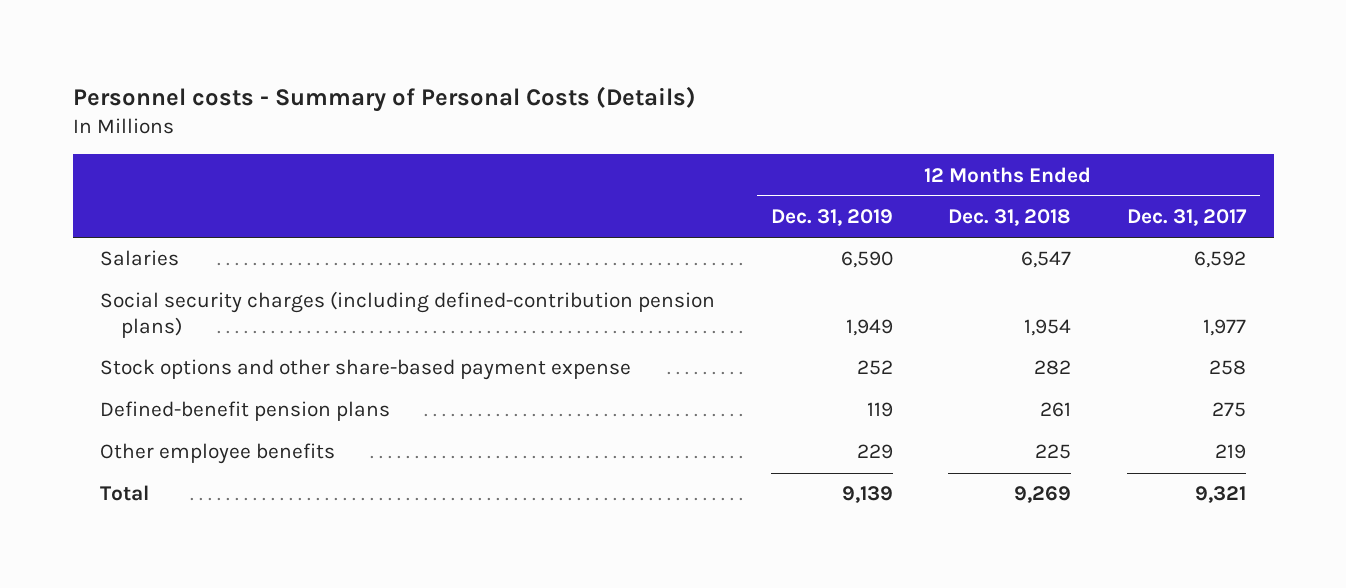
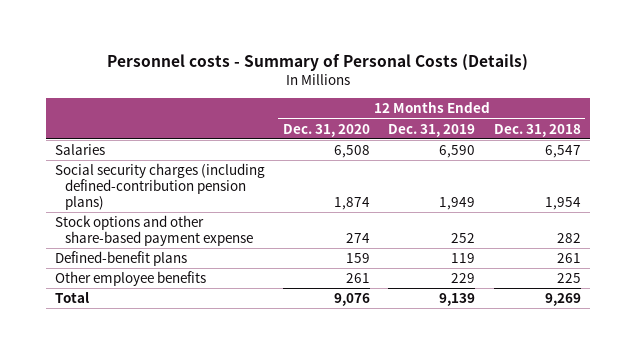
[1126,209,1247,227] Dec. 31, 2017 -> none
none -> [283,123,371,137] Dec. 31, 2020
[100,401,391,422] Defined-benefit pension plans -> [54,251,187,267] Defined-benefit plans

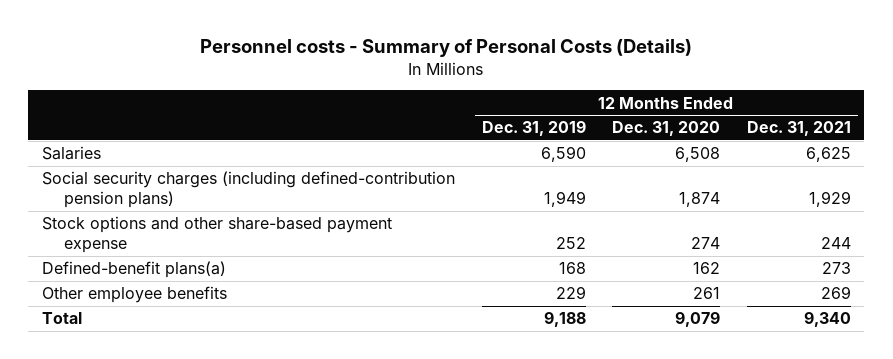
[493,123,581,137] Dec. 31, 2018 -> none
none -> [746,121,851,137] Dec. 31, 2021
[54,251,187,267] Defined-benefit plans -> [41,261,226,279] Defined-benefit plans(a)
[346,253,371,264] 159 -> [693,262,721,275] 162
[451,253,476,264] 119 -> [558,262,586,275] 168
[334,293,371,307] 9,076 -> [675,311,721,328] 9,079
[439,293,476,307] 9,139 -> [543,311,586,328] 9,188

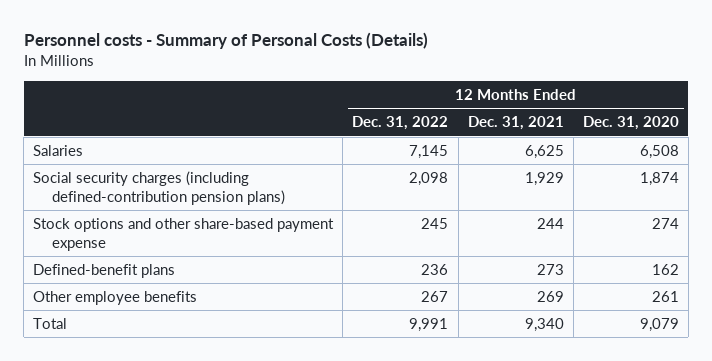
[481,120,586,137] Dec. 31, 2019 -> none
none -> [352,116,449,131] Dec. 31, 2022
[41,261,226,279] Defined-benefit plans(a) -> [33,263,176,278] Defined-benefit plans

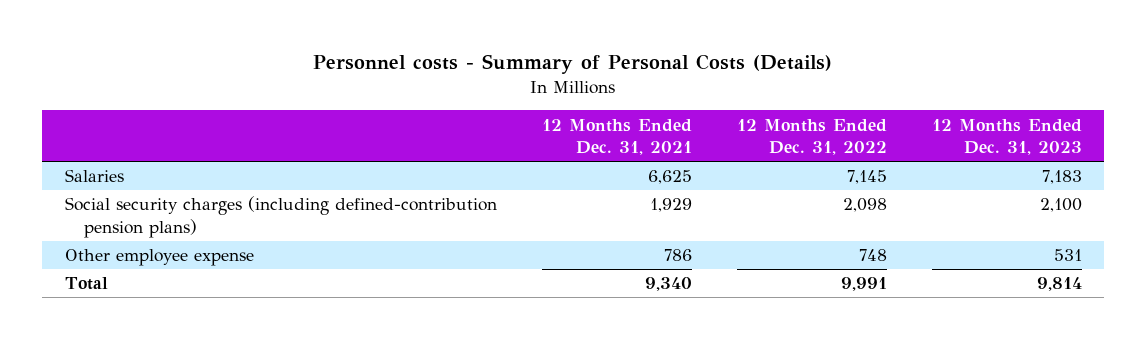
[582,116,679,131] Dec. 31, 2020 -> none
none -> [931,118,1082,156] 12 Months Ended Dec. 31, 2023
[33,217,335,251] Stock options and other share-based payment expense -> none
[33,263,176,278] Defined-benefit plans -> none
[33,290,198,305] Other employee benefits -> [64,249,254,267] Other employee expense
[421,290,449,302] 267 -> [858,249,887,262] 748
[536,290,564,302] 269 -> [663,249,692,262] 786

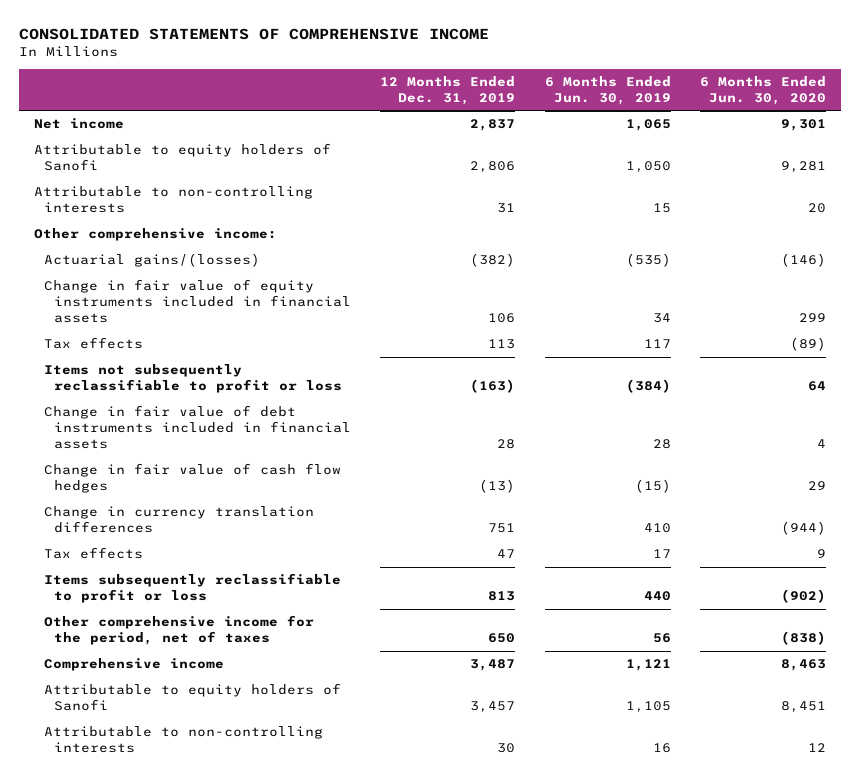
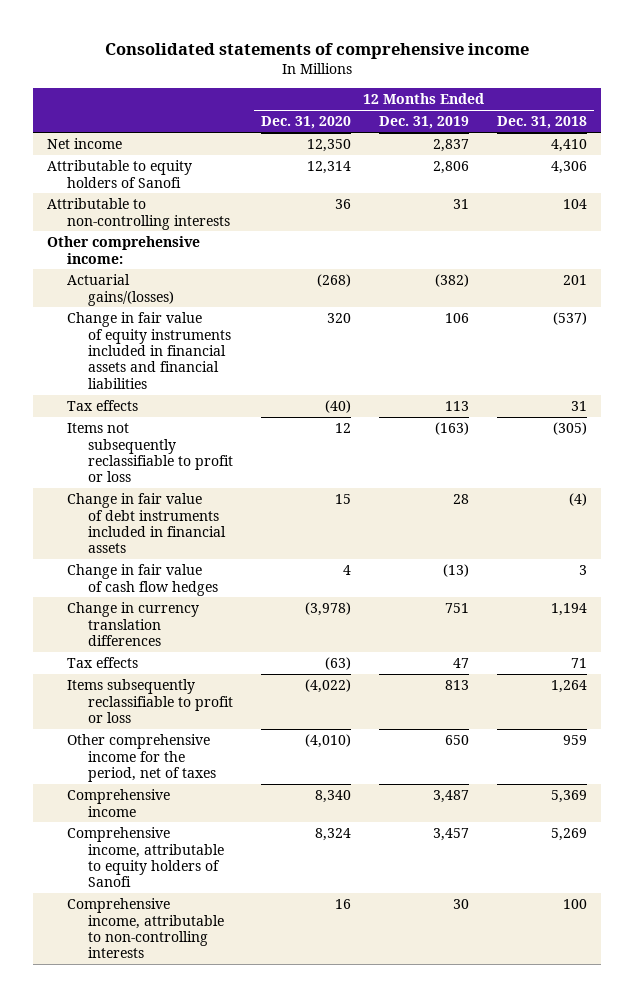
[19,28,490,41] CONSOLIDATED STATEMENTS OF COMPREHENSIVE INCOME -> [104,42,529,59] Consolidated statements of comprehensive income
[544,76,671,105] 6 Months Ended Jun. 30, 2019 -> none
[700,76,827,105] 6 Months Ended Jun. 30, 2020 -> none
none -> [260,116,351,130] Dec. 31, 2020
none -> [496,116,587,130] Dec. 31, 2018
[43,279,351,324] Change in fair value of equity instruments included in financial assets -> [67,312,231,389] Change in fair value of equity instruments included in financial assets and financial liabilities
[43,683,341,712] Attributable to equity holders of Sanofi -> [67,827,224,888] Comprehensive income, attributable to equity holders of Sanofi
[43,726,323,754] Attributable to non-controlling interests -> [67,898,224,959] Comprehensive income, attributable to non-controlling interests

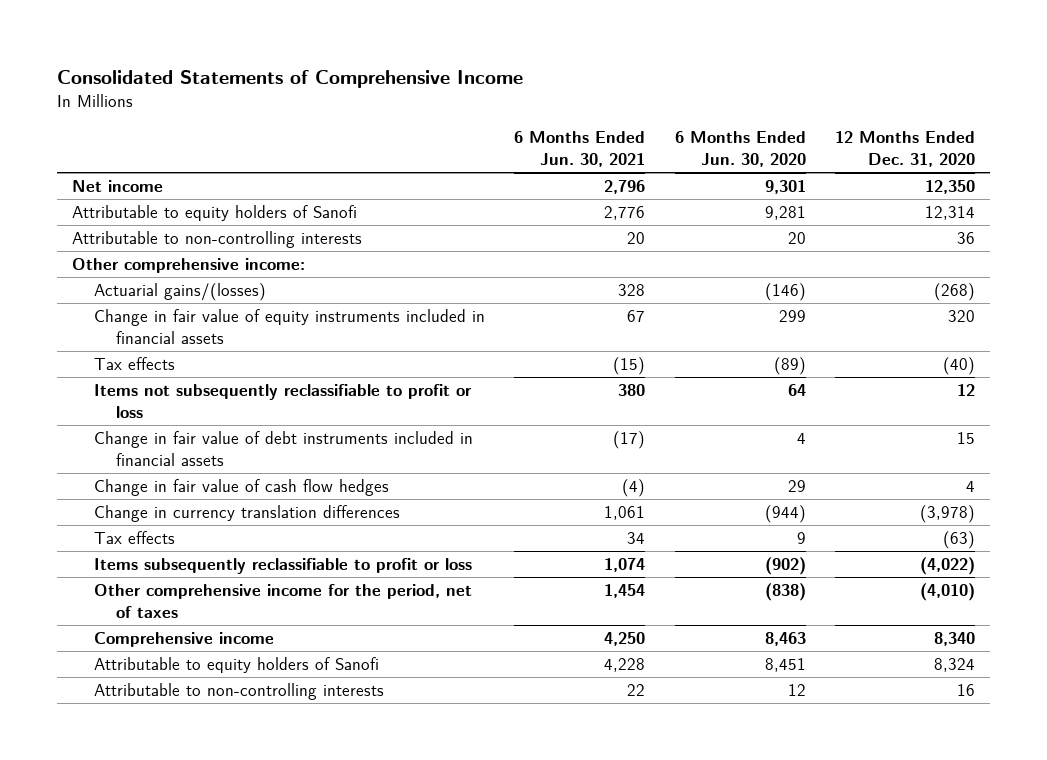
[104,42,529,59] Consolidated statements of comprehensive income -> [57,69,524,88] Consolidated Statements of Comprehensive Income
[378,116,469,130] Dec. 31, 2019 -> none
[496,116,587,130] Dec. 31, 2018 -> none
none -> [514,131,646,168] 6 Months Ended Jun. 30, 2021
none -> [674,131,806,168] 6 Months Ended Jun. 30, 2020
[67,312,231,389] Change in fair value of equity instruments included in financial assets and financial liabilities -> [93,309,485,344] Change in fair value of equity instruments included in financial assets
[67,827,224,888] Comprehensive income, attributable to equity holders of Sanofi -> [93,657,379,674] Attributable to equity holders of Sanofi
[67,898,224,959] Comprehensive income, attributable to non-controlling interests -> [93,683,384,701] Attributable to non-controlling interests

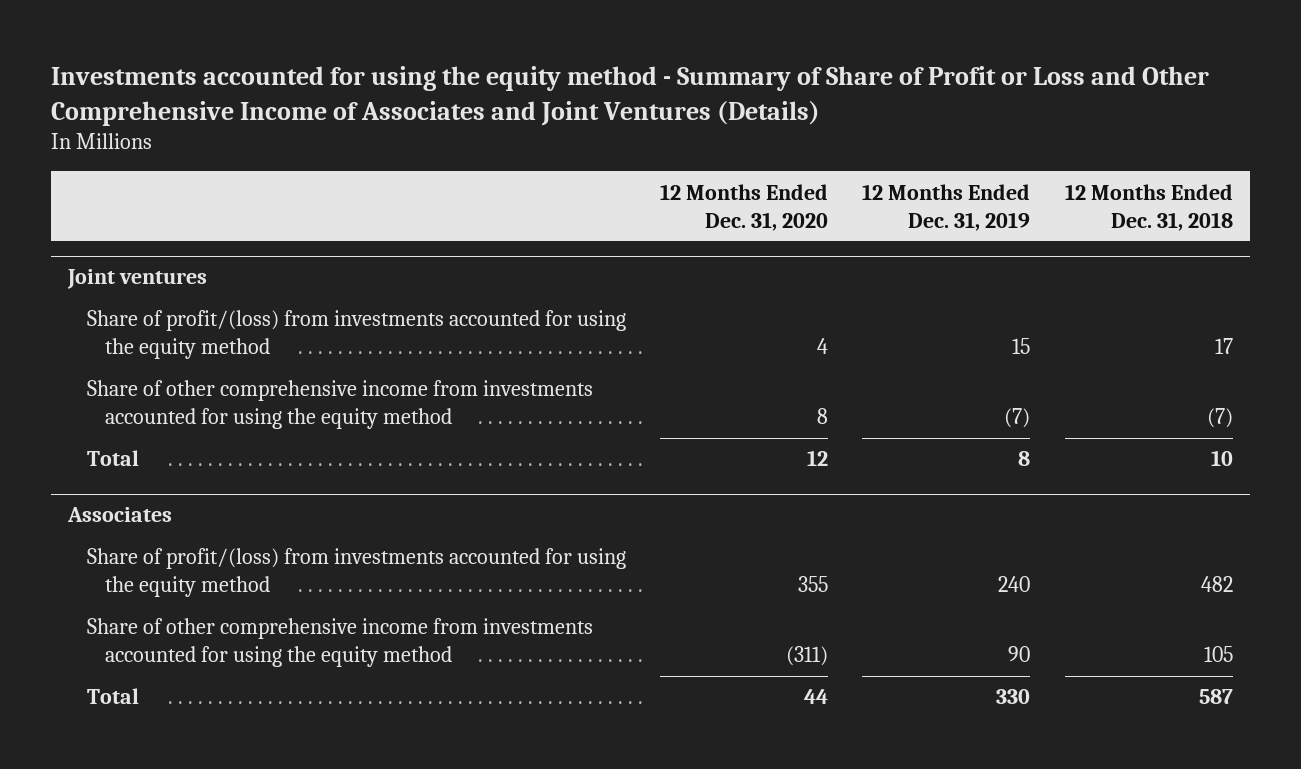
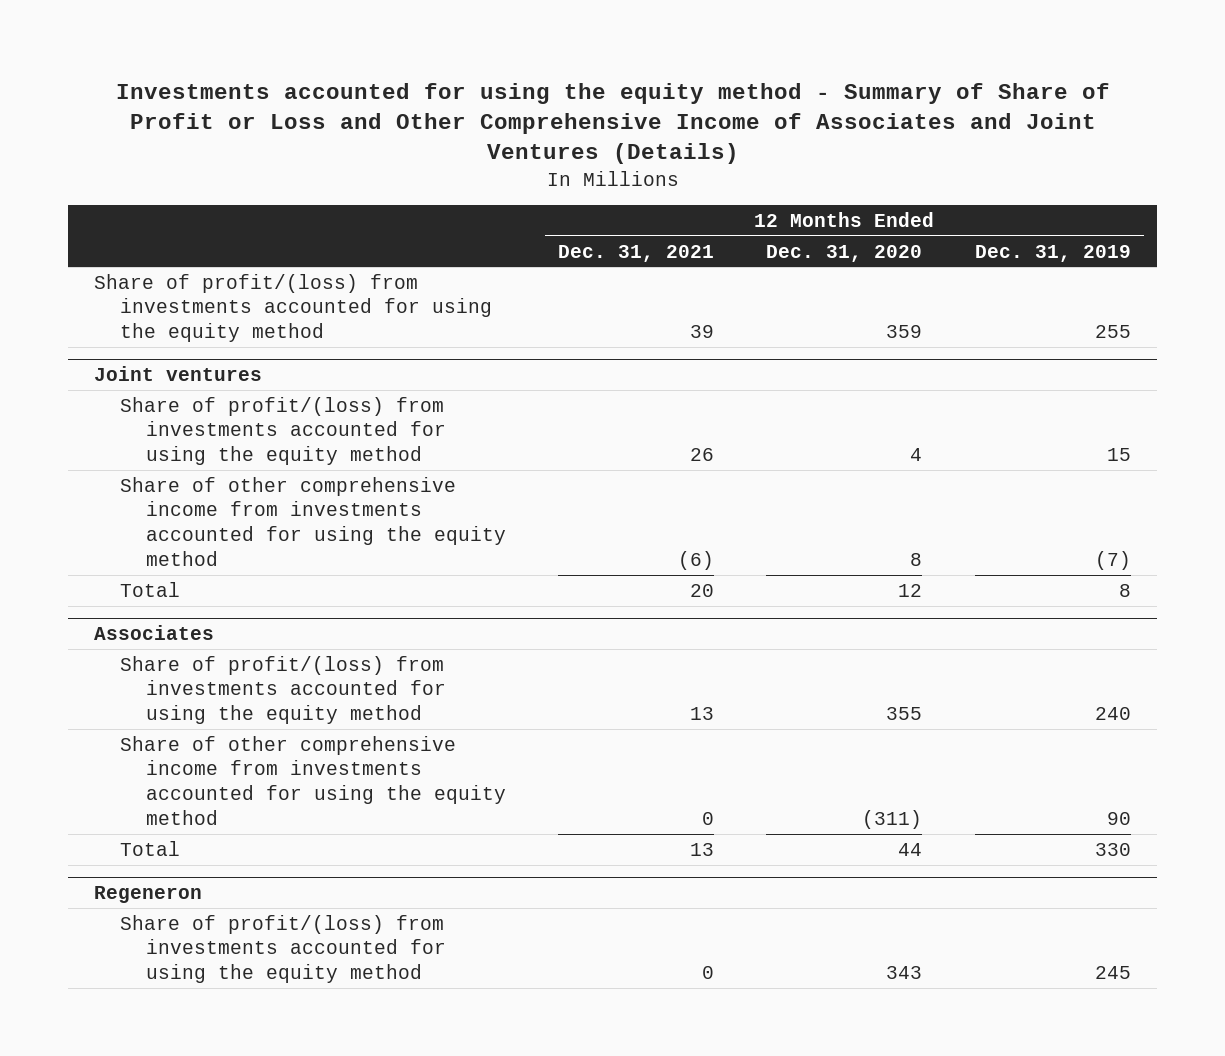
[1064,183,1233,231] 12 Months Ended Dec. 31, 2018 -> none
none -> [558,244,715,262] Dec. 31, 2021
none -> [94,273,493,343] Share of profit/(loss) from investments accounted for using the equity method
none -> [94,886,203,904] Regeneron
none -> [120,914,447,984] Share of profit/(loss) from investments accounted for using the equity method

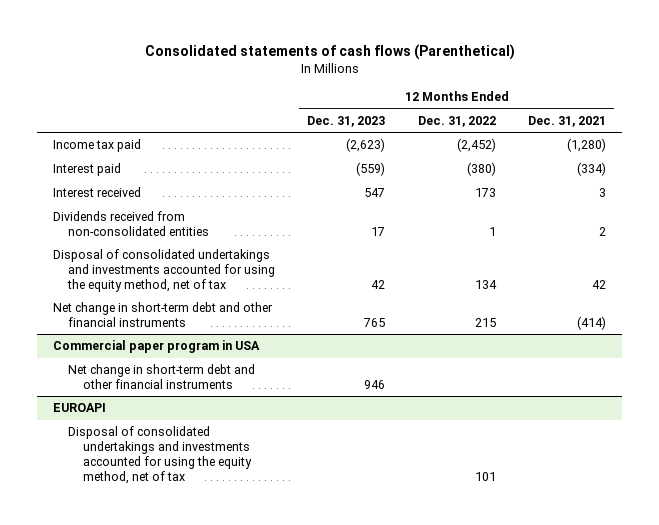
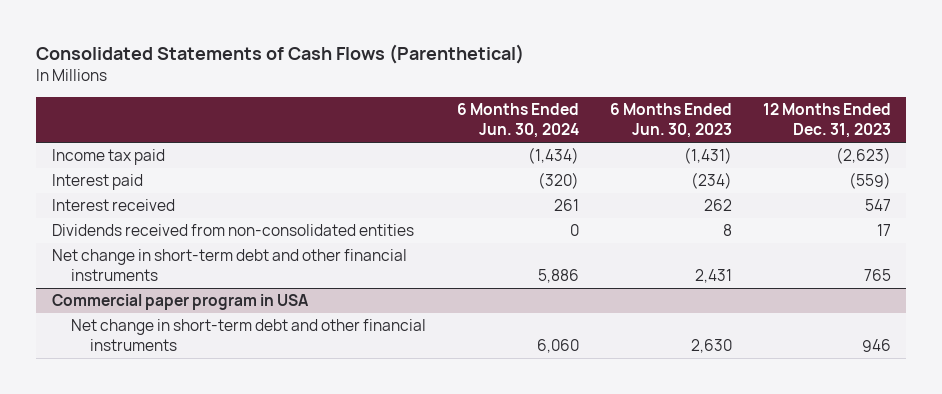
[144,44,515,61] Consolidated statements of cash flows (Parenthetical) -> [36,44,525,65] Consolidated Statements of Cash Flows (Parenthetical)
[417,115,496,127] Dec. 31, 2022 -> none
[528,115,607,127] Dec. 31, 2021 -> none
none -> [456,103,579,139] 6 Months Ended Jun. 30, 2024
none -> [609,103,732,139] 6 Months Ended Jun. 30, 2023
[53,249,275,292] Disposal of consolidated undertakings and investments accounted for using the equity method, net of tax -> none
[53,403,107,413] EUROAPI -> none
[67,426,252,484] Disposal of consolidated undertakings and investments accounted for using the equity method, net of tax -> none

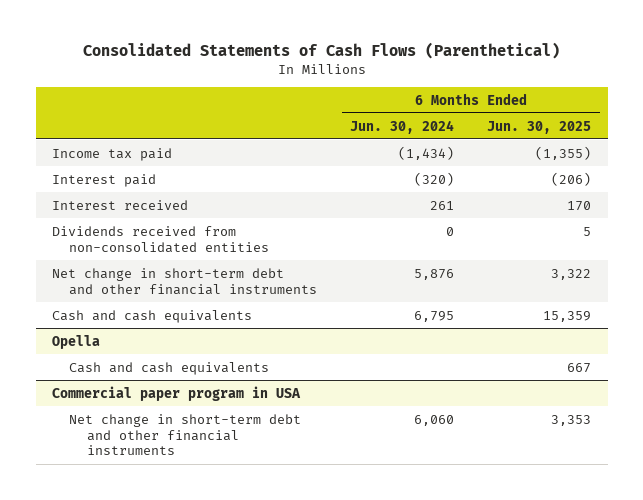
[609,103,732,139] 6 Months Ended Jun. 30, 2023 -> none
[762,103,891,139] 12 Months Ended Dec. 31, 2023 -> none
none -> [487,120,592,134] Jun. 30, 2025
[537,269,579,284] 5,886 -> [414,268,455,280] 5,876
none -> [52,309,253,323] Cash and cash equivalents
none -> [52,334,101,349] Opella
none -> [69,361,270,375] Cash and cash equivalents

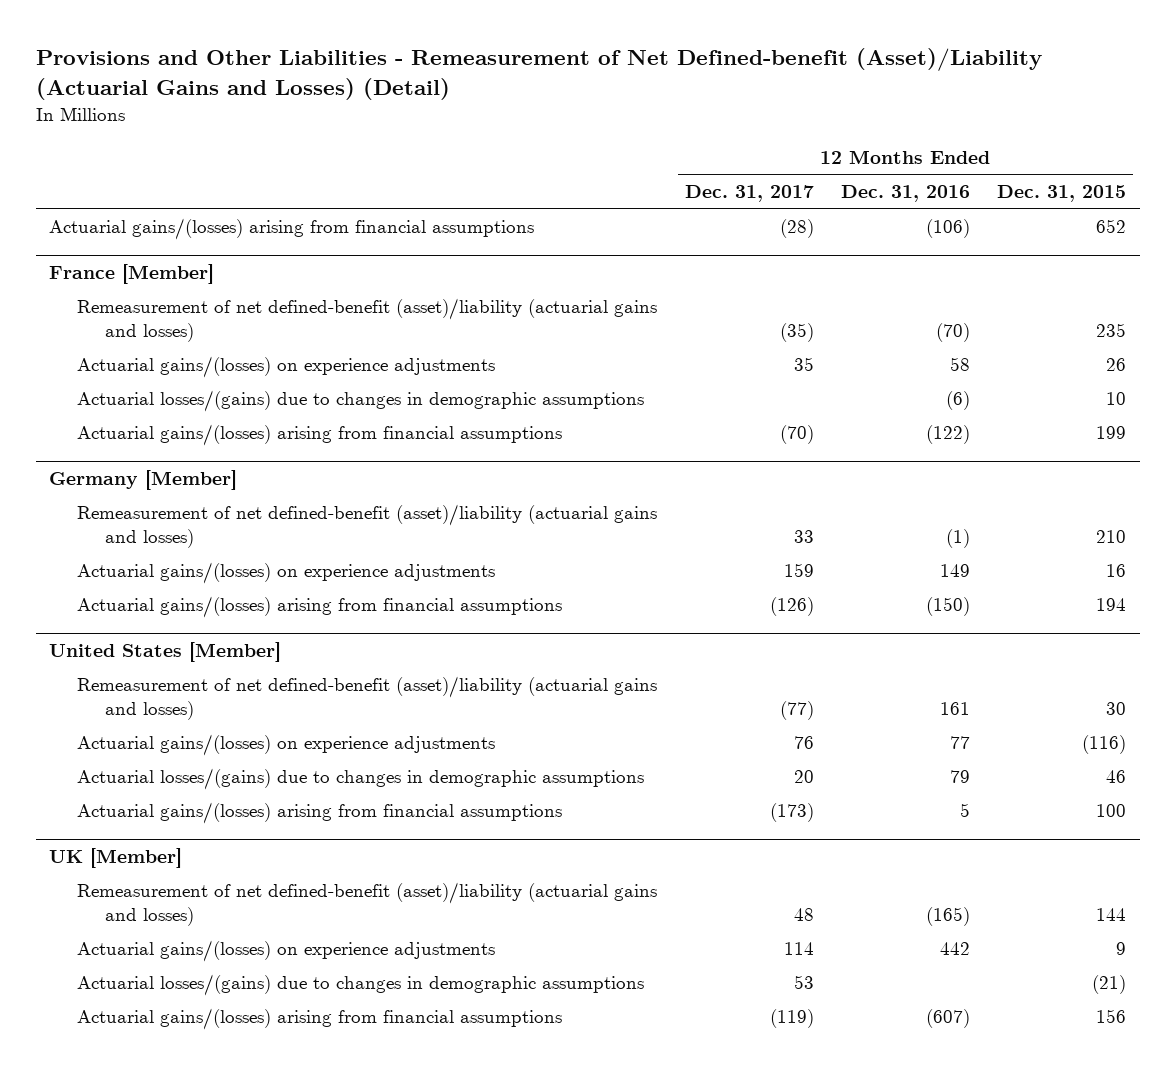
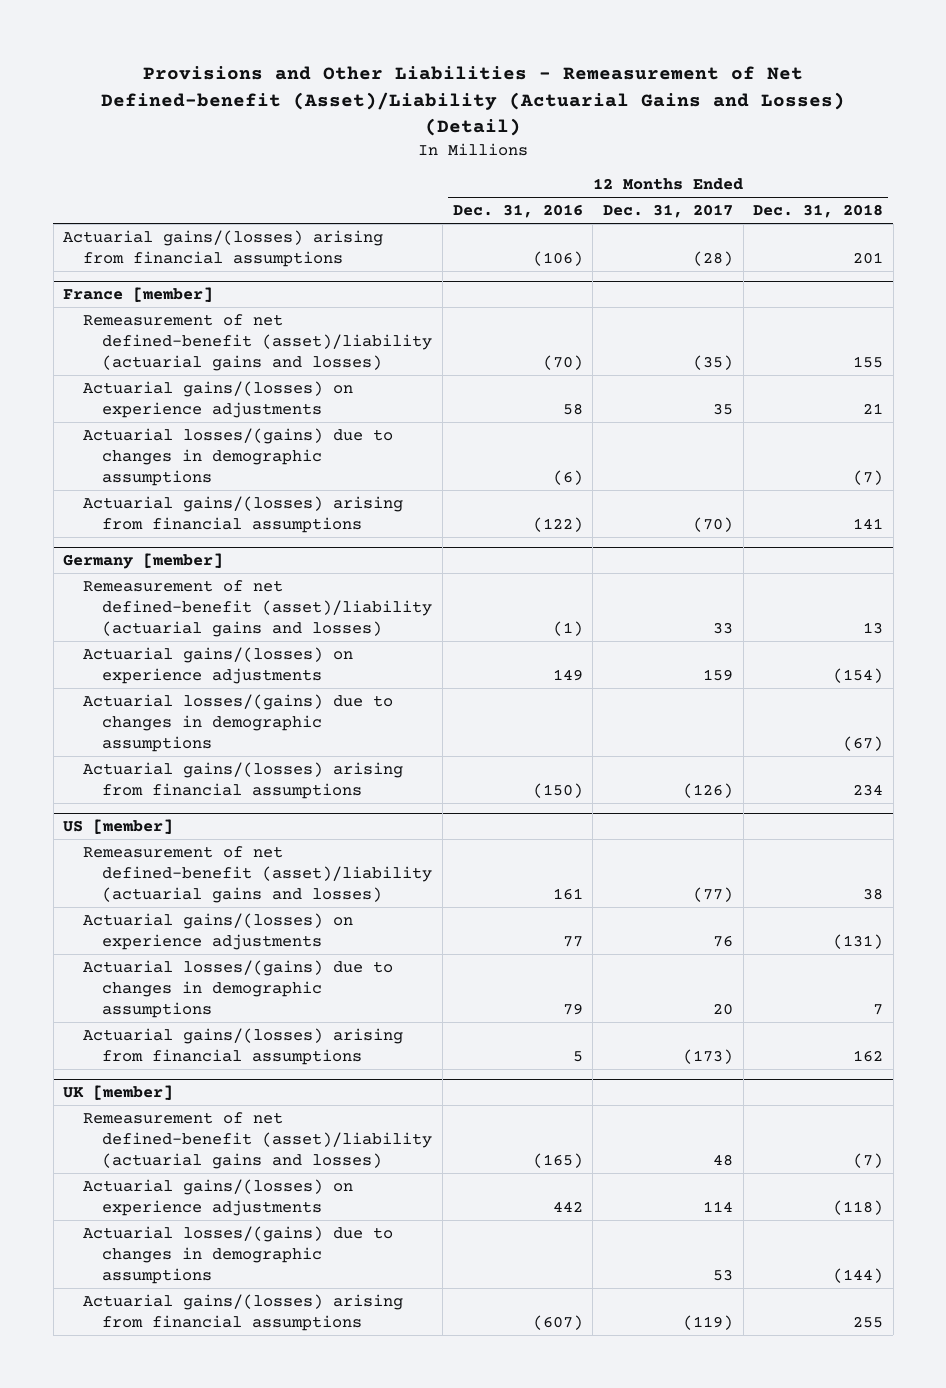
[997,184,1127,202] Dec. 31, 2015 -> none
none -> [753,204,884,219] Dec. 31, 2018
[49,263,215,284] France [Member] -> [63,287,214,303] France [member]
[49,469,238,490] Germany [Member] -> [63,553,224,570] Germany [member]
none -> [82,693,393,752] Actuarial losses/(gains) due to changes in demographic assumptions
[49,641,282,662] United States [Member] -> [63,819,174,835] US [member]
[49,847,183,868] UK [Member] -> [63,1085,174,1101] UK [member]

